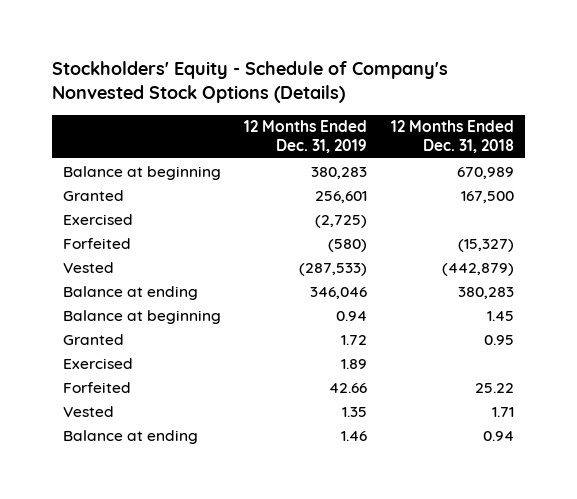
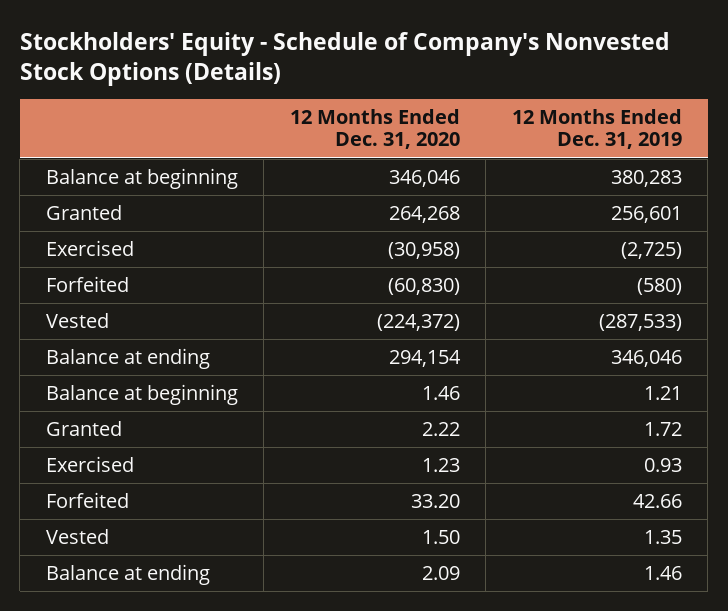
[390,120,514,153] 12 Months Ended Dec. 31, 2018 -> none
none -> [289,109,460,150] 12 Months Ended Dec. 31, 2020
[336,310,368,321] 0.94 -> [643,385,682,400] 1.21
[341,358,368,369] 1.89 -> [643,457,682,472] 0.93

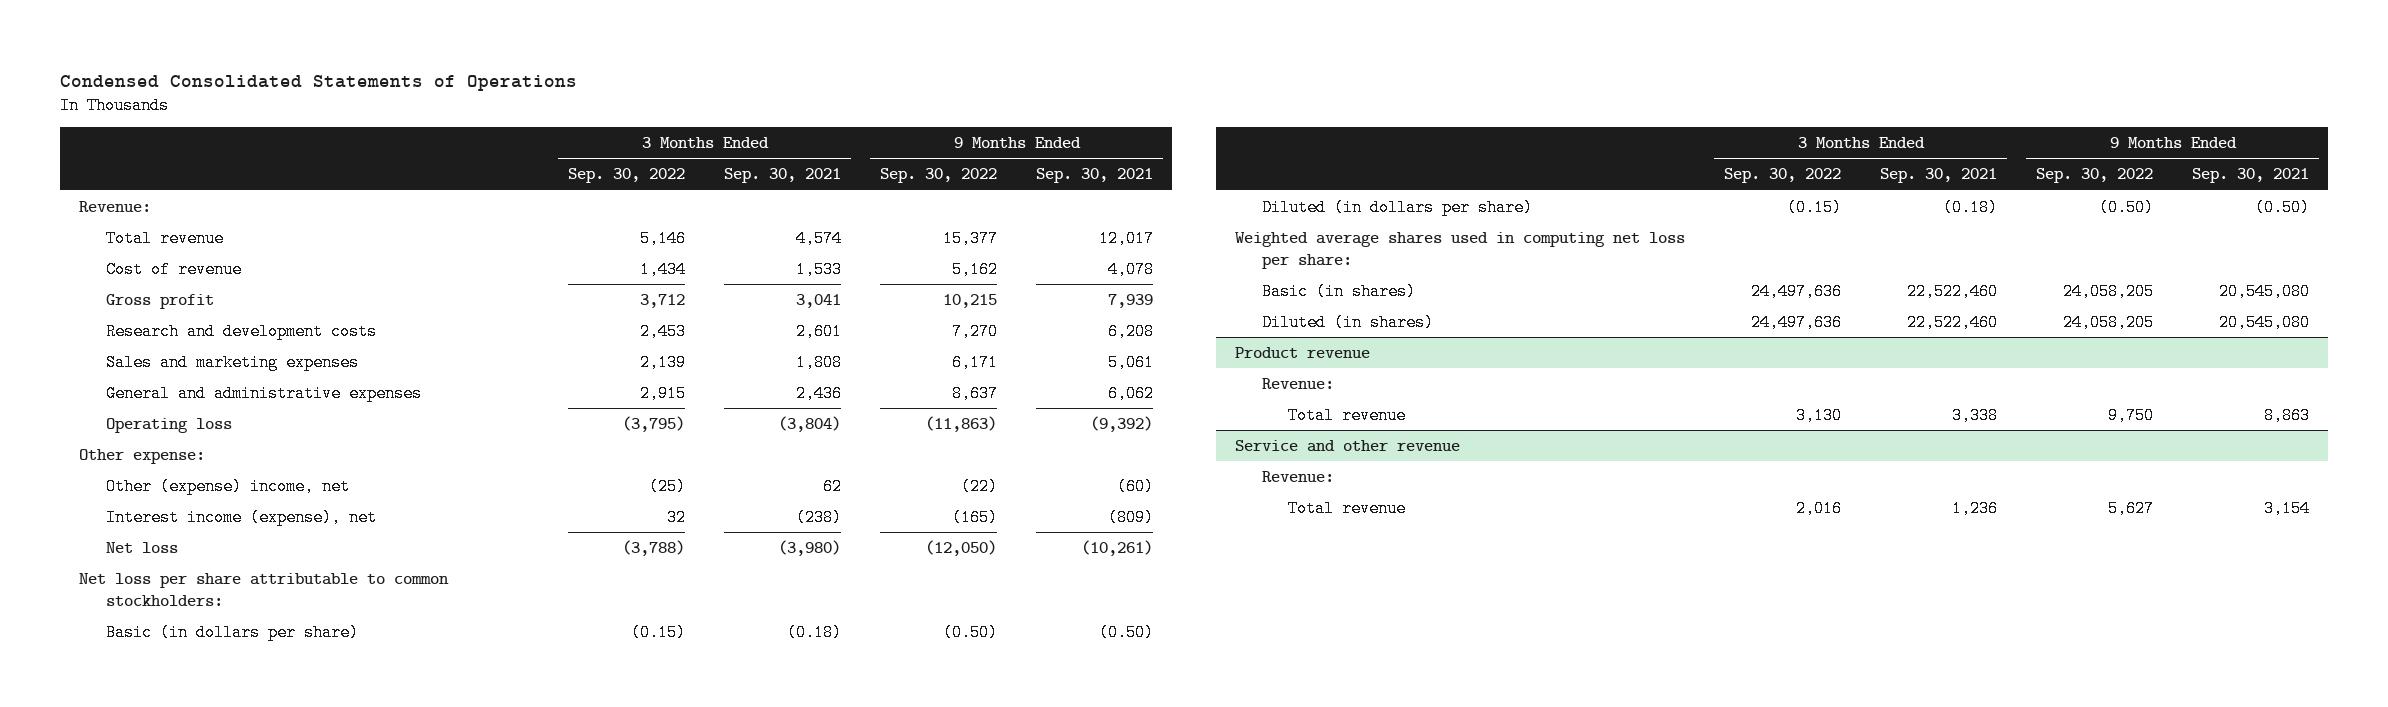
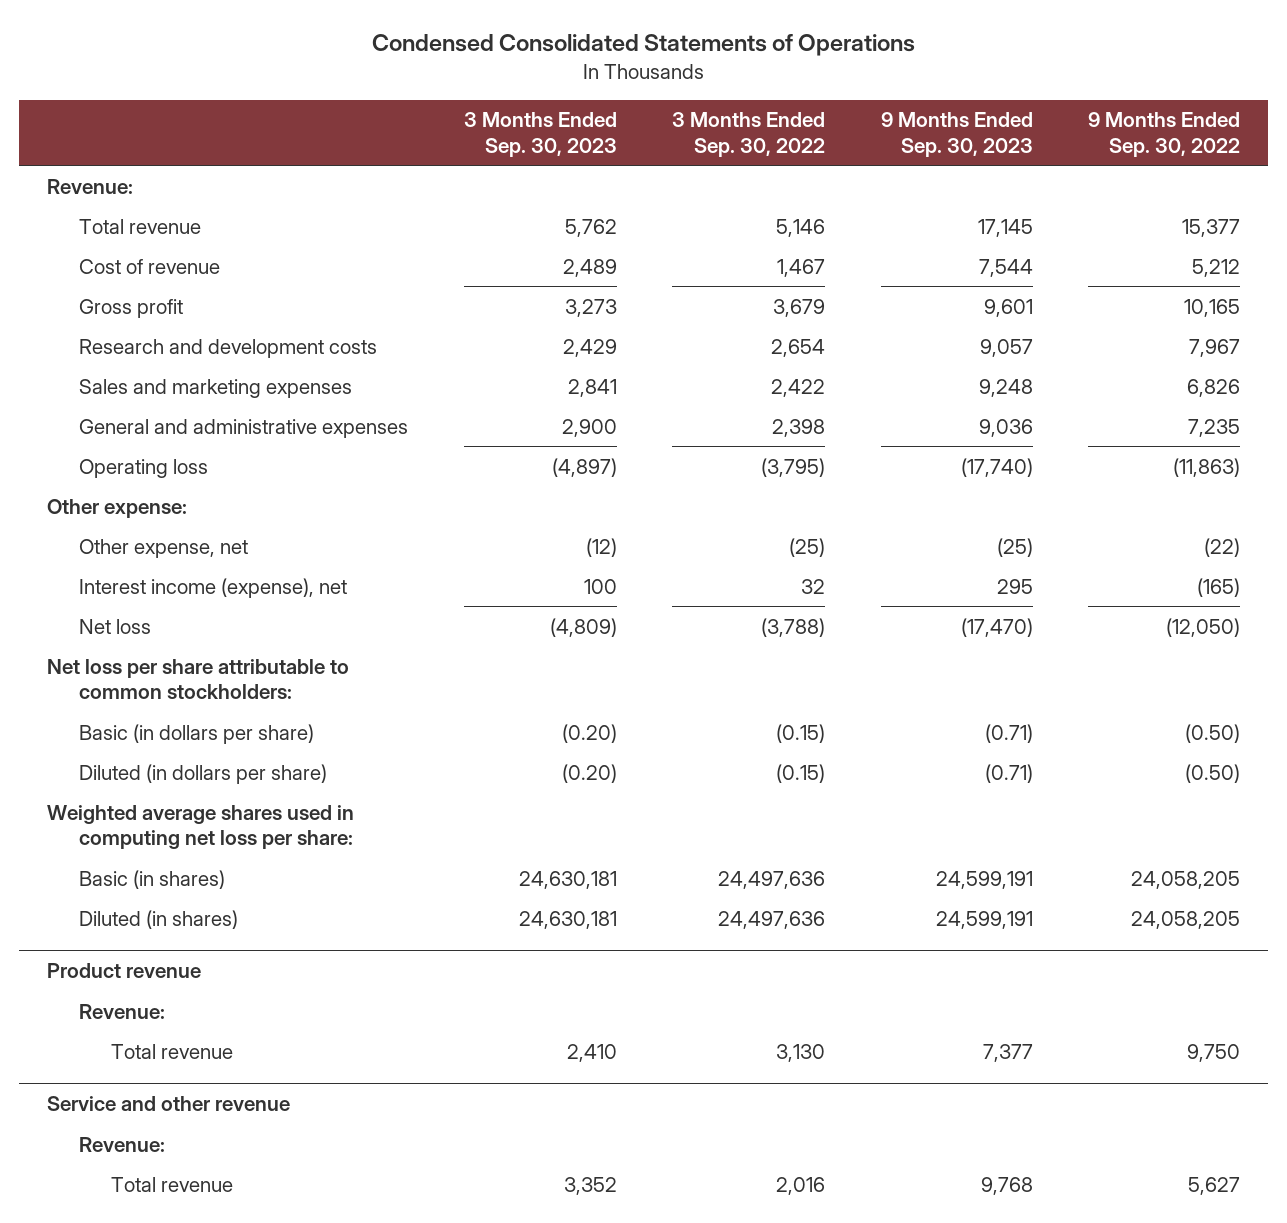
[724,168,842,184] Sep. 30, 2021 -> none
[1035,168,1153,184] Sep. 30, 2021 -> none
none -> [463,112,617,157] 3 Months Ended Sep. 30, 2023
none -> [880,112,1033,157] 9 Months Ended Sep. 30, 2023
[640,260,687,278] 1,434 -> [777,258,826,277] 1,467
[952,260,999,278] 5,162 -> [1192,258,1241,277] 5,212
[640,293,686,308] 3,712 -> [773,298,826,317] 3,679
[943,293,998,308] 10,215 -> [1184,298,1241,317] 10,165
[640,322,687,340] 2,453 -> [771,338,826,357] 2,654
[952,322,999,340] 7,270 -> [1189,338,1241,357] 7,967
[640,353,687,371] 2,139 -> [771,378,826,397] 2,422
[952,353,999,371] 6,171 -> [1187,378,1241,397] 6,826
[640,384,687,402] 2,915 -> [772,418,826,437] 2,398
[952,384,999,402] 8,637 -> [1188,418,1241,437] 7,235
[105,477,350,495] Other (expense) income, net -> [79,538,249,558] Other expense, net

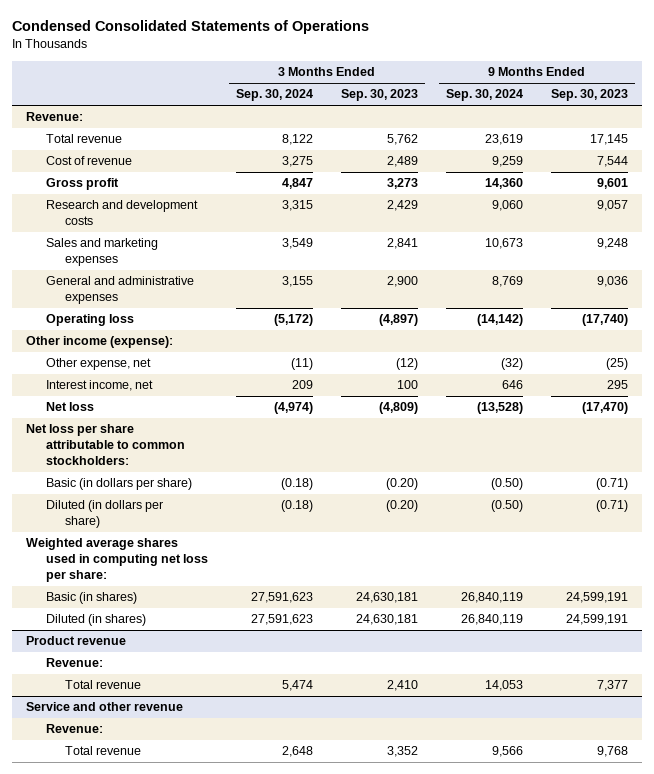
[672,112,826,157] 3 Months Ended Sep. 30, 2022 -> none
[1088,112,1241,157] 9 Months Ended Sep. 30, 2022 -> none
none -> [235,89,313,102] Sep. 30, 2024
none -> [445,89,523,102] Sep. 30, 2024
[47,498,188,518] Other expense: -> [25,336,173,349] Other income (expense):
[79,577,348,598] Interest income (expense), net -> [45,380,153,392] Interest income, net

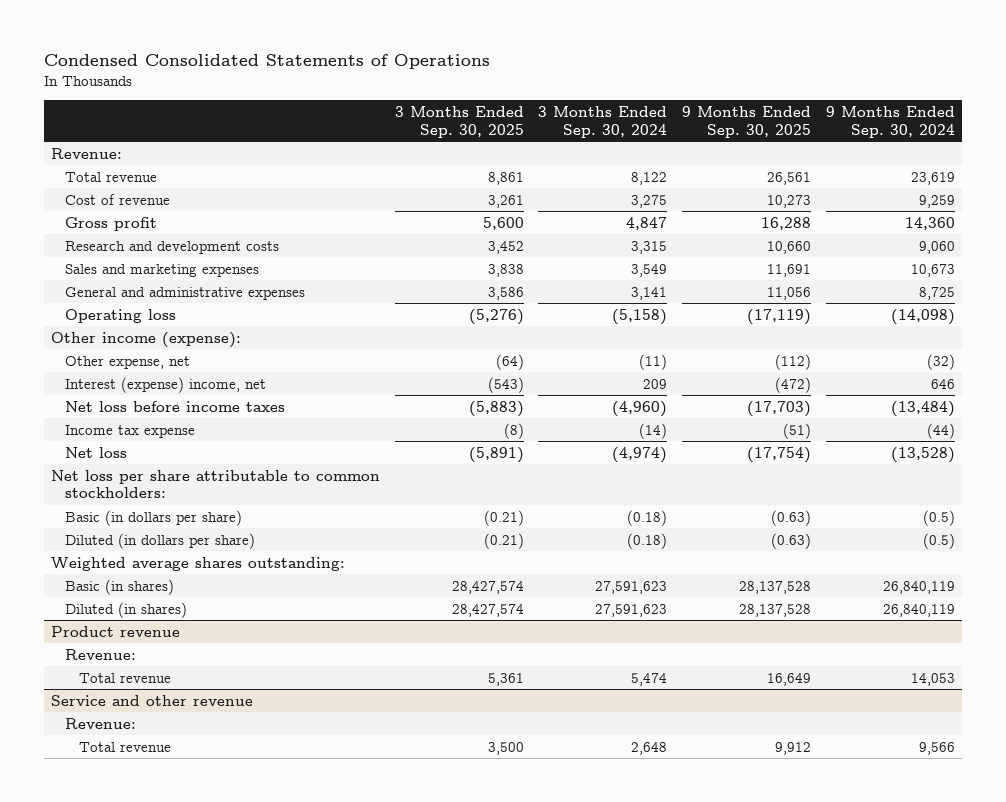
[340,89,418,102] Sep. 30, 2023 -> none
[550,89,628,102] Sep. 30, 2023 -> none
none -> [394,105,524,138] 3 Months Ended Sep. 30, 2025
none -> [682,105,812,138] 9 Months Ended Sep. 30, 2025
[281,276,313,288] 3,155 -> [631,286,668,300] 3,141
[491,276,523,288] 8,769 -> [918,286,955,300] 8,725
[273,314,313,327] (5,172) -> [612,308,668,325] (5,158)
[476,314,523,327] (14,142) -> [890,308,955,325] (14,098)
[45,380,153,392] Interest income, net -> [64,376,266,393] Interest (expense) income, net
none -> [64,400,285,412] Net loss before income taxes
none -> [64,424,195,438] Income tax expense
[490,478,523,491] (0.50) -> [922,509,955,526] (0.5)
[490,500,523,513] (0.50) -> [922,532,955,549] (0.5)
[25,538,208,583] Weighted average shares used in computing net loss per share: -> [50,556,345,571] Weighted average shares outstanding:

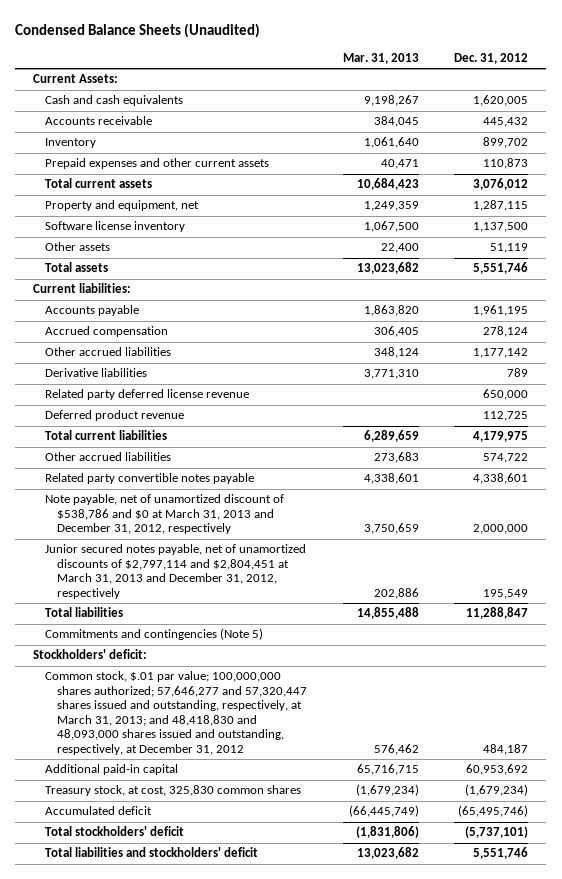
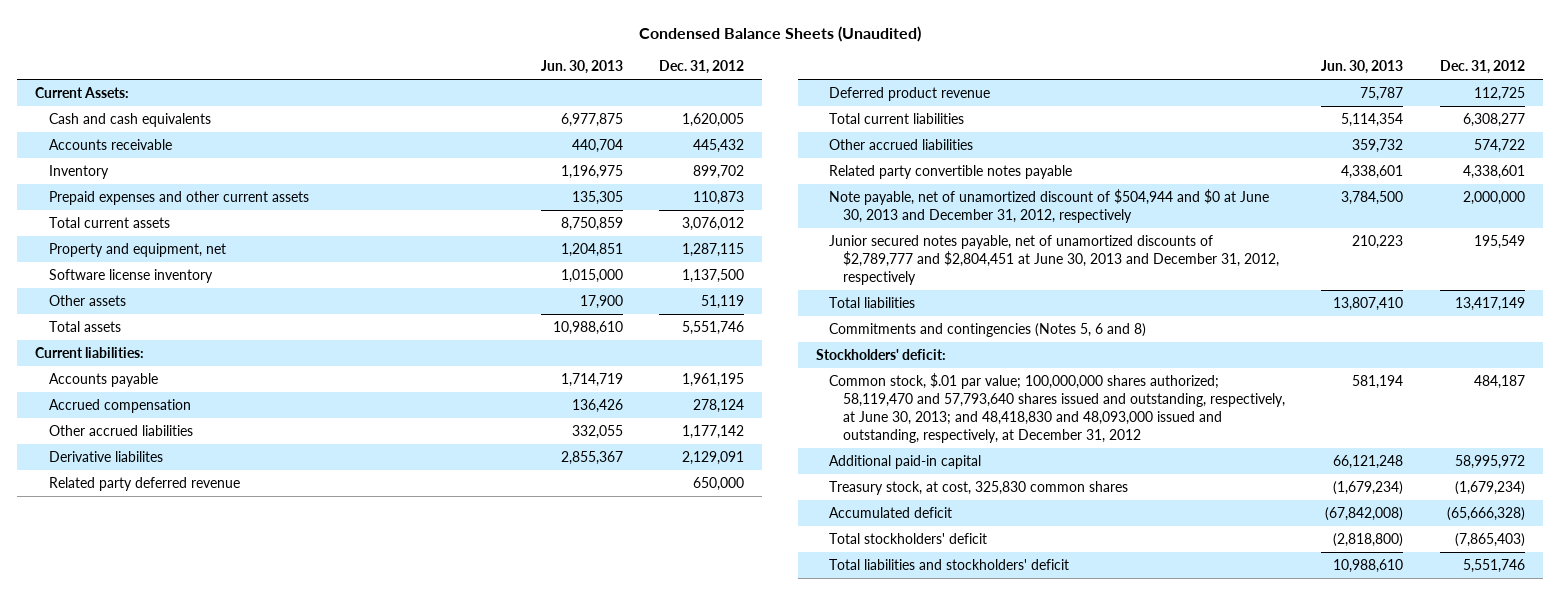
[342,52,419,64] Mar. 31, 2013 -> none
none -> [540,60,623,75] Jun. 30, 2013
[45,368,148,378] Derivative liabilities -> [48,451,163,463] Derivative liabilites
[507,368,529,378] 789 -> [682,451,745,466] 2,129,091
[45,389,250,401] Related party deferred license revenue -> [48,477,240,492] Related party deferred revenue
[473,431,529,443] 4,179,975 -> [1462,113,1525,128] 6,308,277
[45,494,285,535] Note payable, net of unamortized discount of $538,786 and $0 at March 31, 2013 and December 31, 2012, respectively -> [829,189,1270,224] Note payable, net of unamortized discount of $504,944 and $0 at June 30, 2013 and December 31, 2012, respectively
[45,544,307,599] Junior secured notes payable, net of unamortized discounts of $2,797,114 and $2,804,451 at March 31, 2013 and December 31, 2012, respectively -> [829,235,1280,286] Junior secured notes payable, net of unamortized discounts of $2,789,777 and $2,804,451 at June 30, 2013 and December 31, 2012, respectively
[466,607,529,620] 11,288,847 -> [1454,297,1525,312] 13,417,149
[45,628,264,641] Commitments and contingencies (Note 5) -> [829,323,1147,338] Commitments and contingencies (Notes 5, 6 and 8)
[45,671,307,755] Common stock, $.01 par value; 100,000,000 shares authorized; 57,646,277 and 57,320,447 shares issued and outstanding, respectively, at March 31, 2013; and 48,418,830 and 48,093,000 shares issued and outstanding, respectively, at December 31, 2012 -> [829,373,1286,444] Common stock, $.01 par value; 100,000,000 shares authorized; 58,119,470 and 57,793,640 shares issued and outstanding, respectively, at June 30, 2013; and 48,418,830 and 48,093,000 issued and outstanding, respectively, at December 31, 2012
[466,764,529,776] 60,953,692 -> [1454,455,1525,470] 58,995,972
[458,805,529,818] (65,495,746) -> [1446,507,1525,522] (65,666,328)
[465,826,529,839] (5,737,101) -> [1454,533,1525,548] (7,865,403)

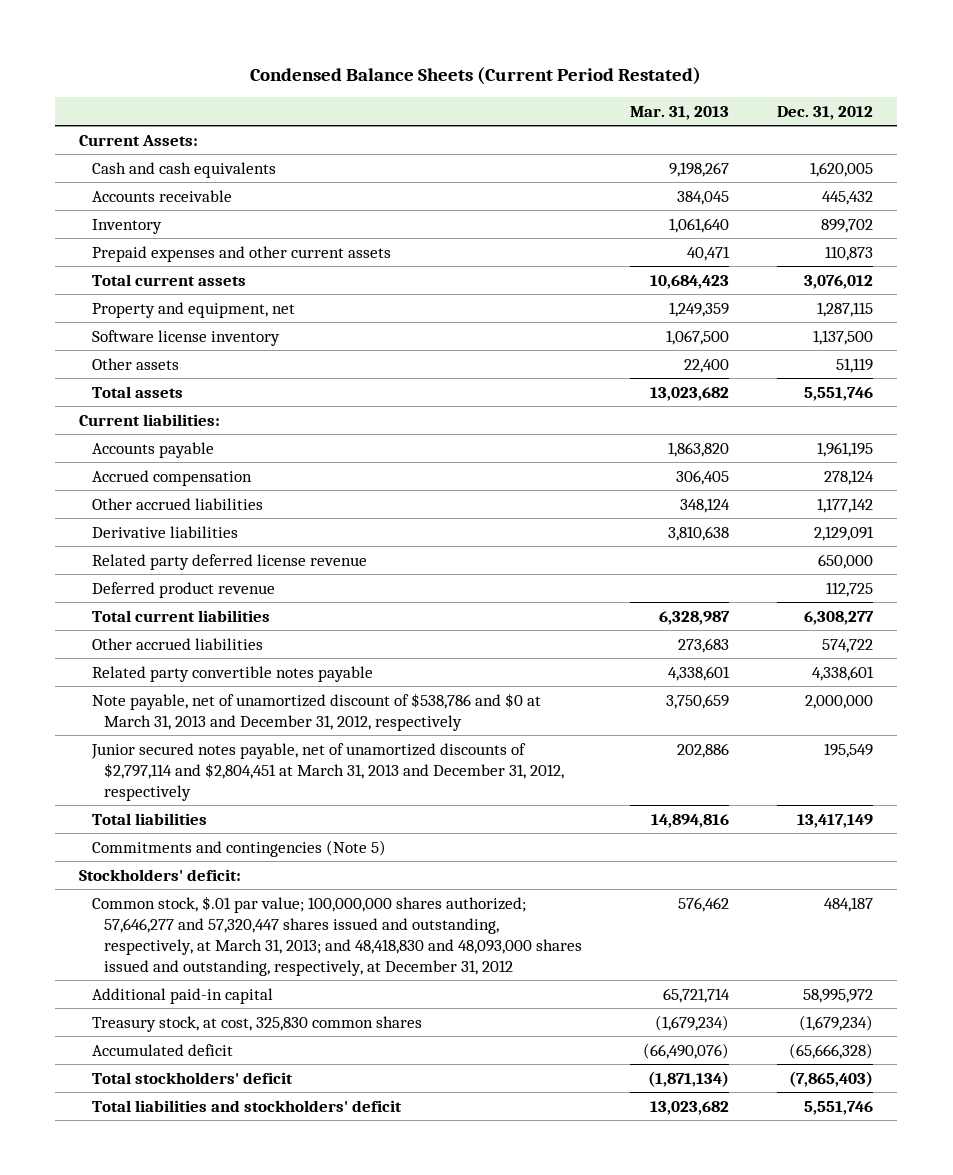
[638,25,921,42] Condensed Balance Sheets (Unaudited) -> [250,66,702,85] Condensed Balance Sheets (Current Period Restated)
[540,60,623,75] Jun. 30, 2013 -> none
none -> [630,105,730,120] Mar. 31, 2013
[48,451,163,463] Derivative liabilites -> [91,525,238,538] Derivative liabilities
[48,477,240,492] Related party deferred revenue -> [91,553,367,570] Related party deferred license revenue
[829,189,1270,224] Note payable, net of unamortized discount of $504,944 and $0 at June 30, 2013 and December 31, 2012, respectively -> [91,692,541,731] Note payable, net of unamortized discount of $538,786 and $0 at March 31, 2013 and December 31, 2012, respectively
[829,235,1280,286] Junior secured notes payable, net of unamortized discounts of $2,789,777 and $2,804,451 at June 30, 2013 and December 31, 2012, respectively -> [90,742,565,801] Junior secured notes payable, net of unamortized discounts of $2,797,114 and $2,804,451 at March 31, 2013 and December 31, 2012, respectively
[829,323,1147,338] Commitments and contingencies (Notes 5, 6 and 8) -> [91,839,386,857] Commitments and contingencies (Note 5)
[829,373,1286,444] Common stock, $.01 par value; 100,000,000 shares authorized; 58,119,470 and 57,793,640 shares issued and outstanding, respectively, at June 30, 2013; and 48,418,830 and 48,093,000 issued and outstanding, respectively, at December 31, 2012 -> [91,895,583,976] Common stock, $.01 par value; 100,000,000 shares authorized; 57,646,277 and 57,320,447 shares issued and outstanding, respectively, at March 31, 2013; and 48,418,830 and 48,093,000 shares issued and outstanding, respectively, at December 31, 2012

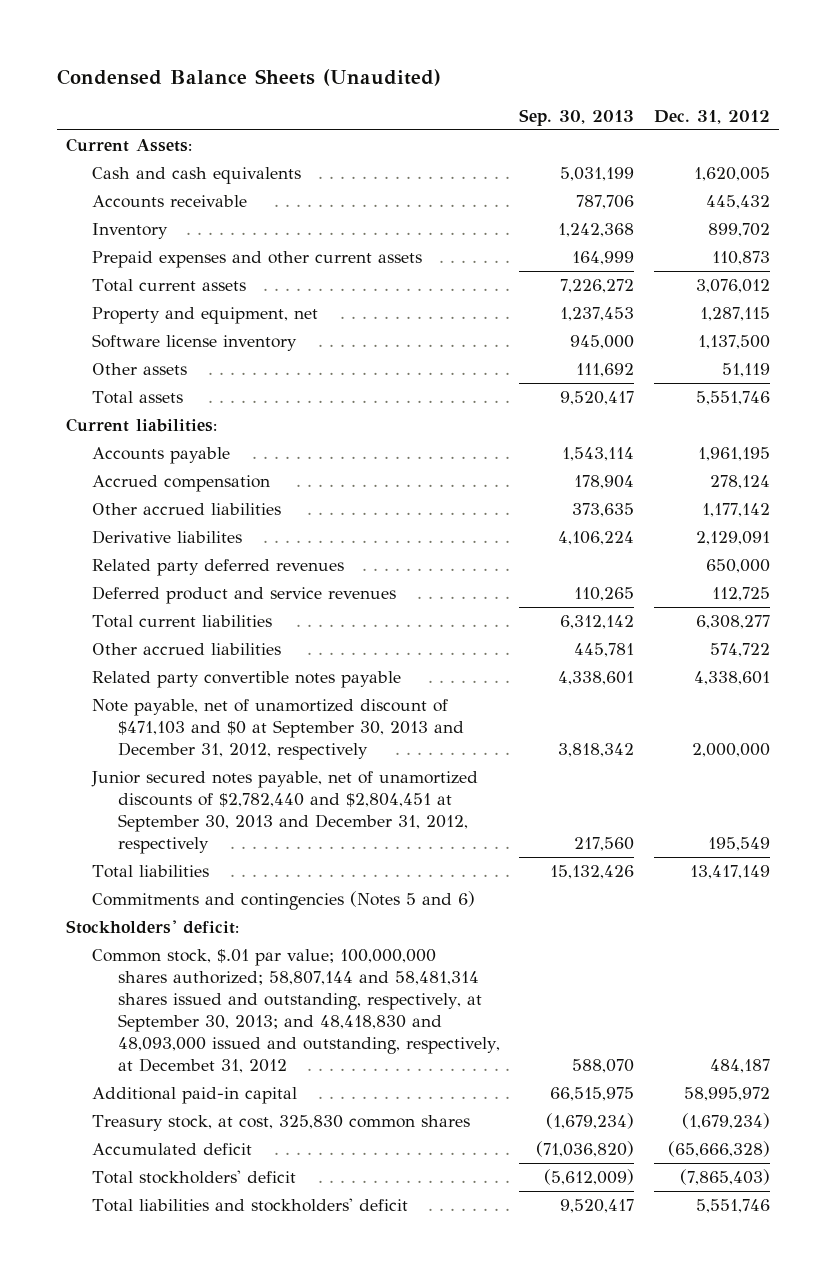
[250,66,702,85] Condensed Balance Sheets (Current Period Restated) -> [56,69,441,87] Condensed Balance Sheets (Unaudited)
[630,105,730,120] Mar. 31, 2013 -> none
none -> [519,108,635,126] Sep. 30, 2013
[91,525,238,538] Derivative liabilities -> [92,530,243,545] Derivative liabilites
[91,553,367,570] Related party deferred license revenue -> [92,559,345,577] Related party deferred revenues
[91,581,275,598] Deferred product revenue -> [92,586,397,605] Deferred product and service revenues
[91,692,541,731] Note payable, net of unamortized discount of $538,786 and $0 at March 31, 2013 and December 31, 2012, respectively -> [92,699,465,761] Note payable, net of unamortized discount of $471,103 and $0 at September 30, 2013 and December 31, 2012, respectively
[90,742,565,801] Junior secured notes payable, net of unamortized discounts of $2,797,114 and $2,804,451 at March 31, 2013 and December 31, 2012, respectively -> [91,771,479,855] Junior secured notes payable, net of unamortized discounts of $2,782,440 and $2,804,451 at September 30, 2013 and December 31, 2012, respectively
[91,839,386,857] Commitments and contingencies (Note 5) -> [92,891,476,911] Commitments and contingencies (Notes 5 and 6)
[91,895,583,976] Common stock, $.01 par value; 100,000,000 shares authorized; 57,646,277 and 57,320,447 shares issued and outstanding, respectively, at March 31, 2013; and 48,418,830 and 48,093,000 shares issued and outstanding, respectively, at December 31, 2012 -> [92,949,501,1074] Common stock, $.01 par value; 100,000,000 shares authorized; 58,807,144 and 58,481,314 shares issued and outstanding, respectively, at September 30, 2013; and 48,418,830 and 48,093,000 issued and outstanding, respectively, at Decembet 31, 2012

